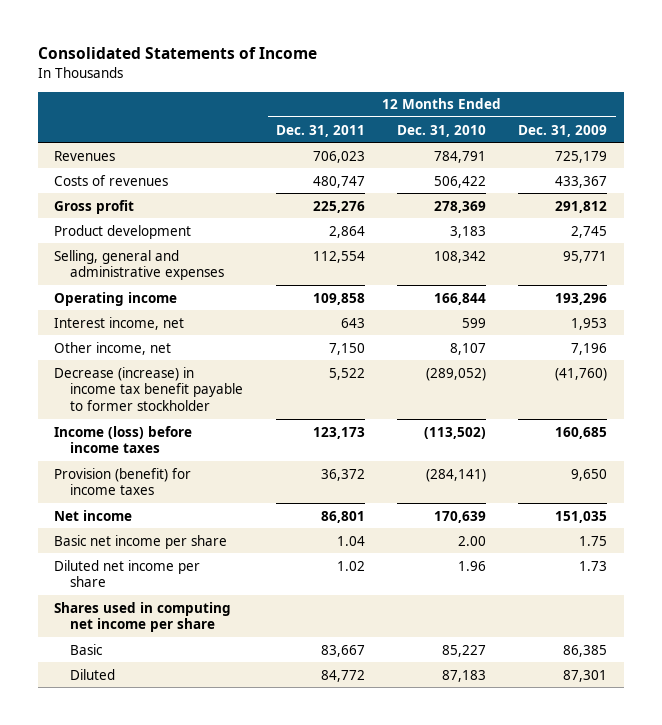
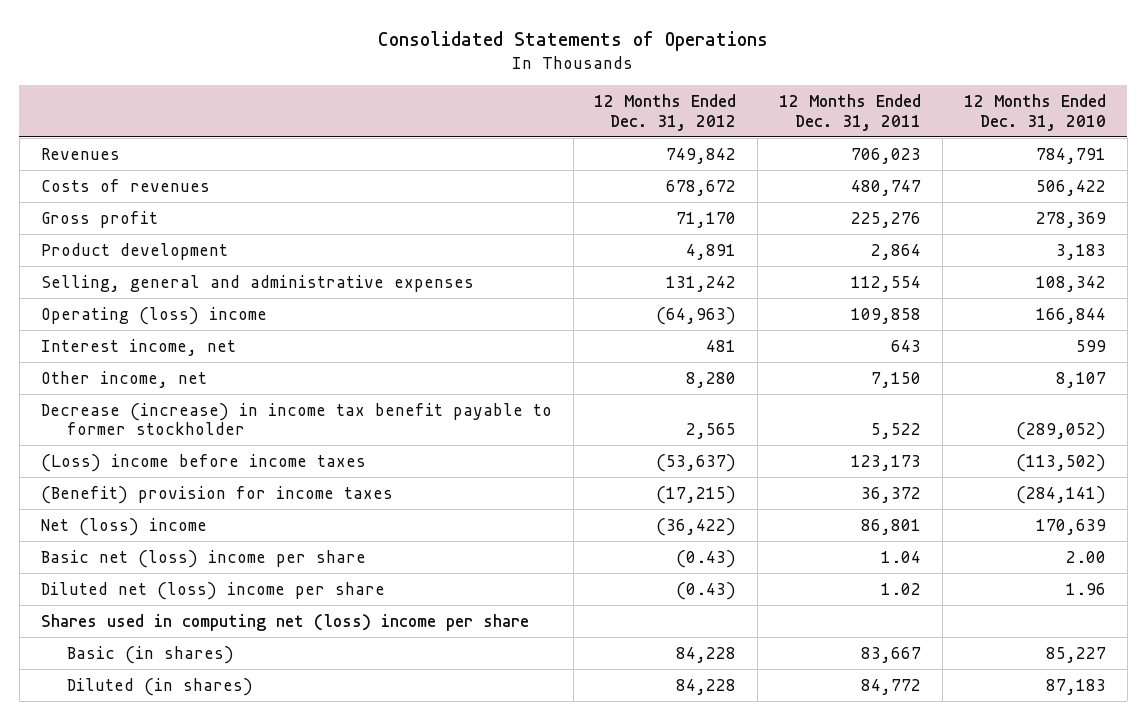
[38,47,318,60] Consolidated Statements of Income -> [378,30,769,51] Consolidated Statements of Operations
[518,124,608,137] Dec. 31, 2009 -> none
none -> [594,94,737,131] 12 Months Ended Dec. 31, 2012
[54,291,178,306] Operating income -> [40,306,267,325] Operating (loss) income
[54,425,193,454] Income (loss) before income taxes -> [40,453,366,472] (Loss) income before income taxes
[54,467,192,496] Provision (benefit) for income taxes -> [40,485,393,504] (Benefit) provision for income taxes
[54,509,133,521] Net income -> [40,517,207,536] Net (loss) income
[54,534,228,549] Basic net income per share -> [40,549,366,568] Basic net (loss) income per share
[54,559,201,588] Diluted net income per share -> [40,581,385,600] Diluted net (loss) income per share
[54,601,232,633] Shares used in computing net income per share -> [40,613,529,631] Shares used in computing net (loss) income per share
[70,643,104,655] Basic -> [67,645,235,664] Basic (in shares)
[70,668,116,680] Diluted -> [67,677,254,696] Diluted (in shares)

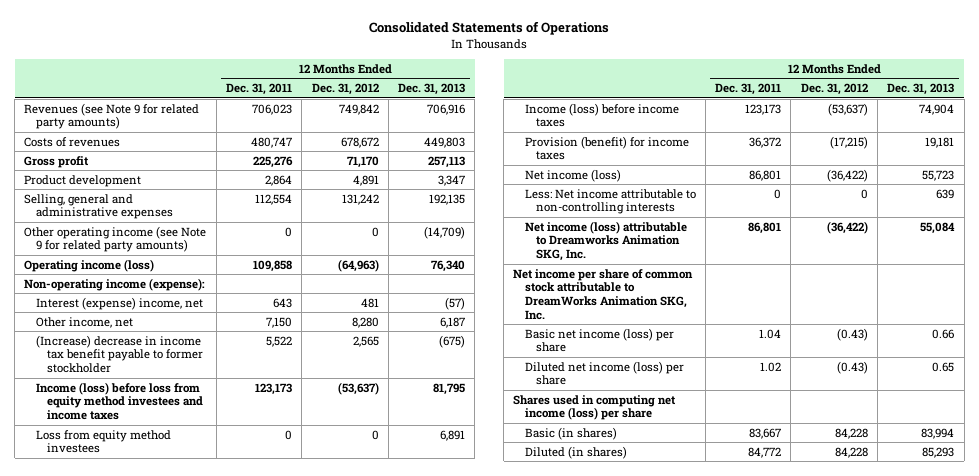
[964,94,1107,131] 12 Months Ended Dec. 31, 2010 -> none
none -> [398,83,466,96] Dec. 31, 2013
[40,147,120,160] Revenues -> [24,102,200,130] Revenues (see Note 9 for related party amounts)
none -> [24,225,207,253] Other operating income (see Note 9 for related party amounts)
[40,306,267,325] Operating (loss) income -> [24,258,155,272] Operating income (loss)
none -> [24,277,206,291] Non-operating income (expense):
[40,338,236,356] Interest income, net -> [35,296,203,310] Interest (expense) income, net
[40,402,552,436] Decrease (increase) in income tax benefit payable to former stockholder -> [35,334,203,374] (Increase) decrease in income tax benefit payable to former stockholder
[40,453,366,472] (Loss) income before income taxes -> [35,381,203,421] Income (loss) before loss from equity method investees and income taxes
none -> [35,429,171,454] Loss from equity method investees
none -> [524,102,679,128] Income (loss) before income taxes
[40,485,393,504] (Benefit) provision for income taxes -> [524,135,689,161] Provision (benefit) for income taxes
none -> [524,168,621,182] Net income (loss)
none -> [524,188,696,215] Less: Net income attributable to non-controlling interests
[40,517,207,536] Net (loss) income -> [524,220,687,262] Net income (loss) attributable to Dreamworks Animation SKG, Inc.
none -> [513,268,694,320] Net income per share of common stock attributable to DreamWorks Animation SKG, Inc.
[40,549,366,568] Basic net (loss) income per share -> [524,327,674,353] Basic net income (loss) per share
[40,581,385,600] Diluted net (loss) income per share -> [524,360,684,386] Diluted net income (loss) per share
[40,613,529,631] Shares used in computing net (loss) income per share -> [513,394,677,421] Shares used in computing net income (loss) per share

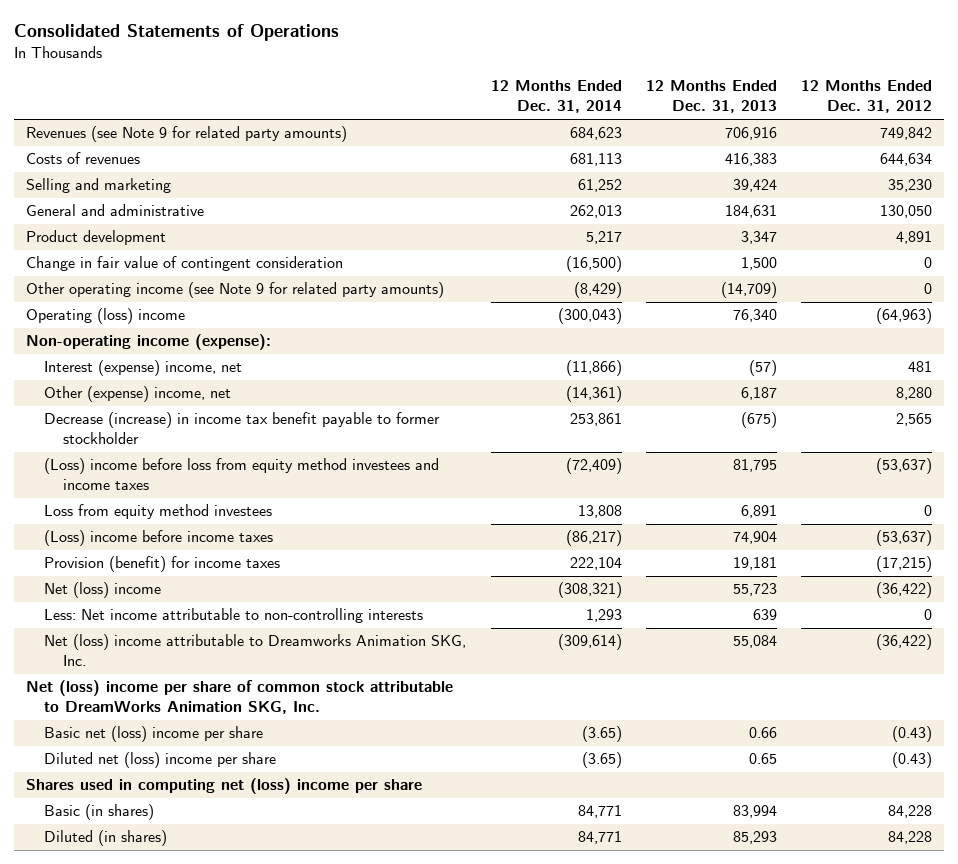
[226,83,293,96] Dec. 31, 2011 -> none
none -> [490,80,622,114] 12 Months Ended Dec. 31, 2014
[24,155,90,168] Gross profit -> none
[340,136,379,148] 678,672 -> [880,153,933,167] 644,634
[424,136,466,148] 449,803 -> [724,153,777,167] 416,383
none -> [25,178,171,194] Selling and marketing
none -> [25,204,204,217] General and administrative
[24,193,173,220] Selling, general and administrative expenses -> none
none -> [25,256,343,272] Change in fair value of contingent consideration
[24,258,155,272] Operating income (loss) -> [25,308,185,325] Operating (loss) income
[35,316,133,328] Other income, net -> [44,386,232,403] Other (expense) income, net
[35,334,203,374] (Increase) decrease in income tax benefit payable to former stockholder -> [44,412,441,445] Decrease (increase) in income tax benefit payable to former stockholder
[35,381,203,421] Income (loss) before loss from equity method investees and income taxes -> [44,458,440,491] (Loss) income before loss from equity method investees and income taxes
[524,102,679,128] Income (loss) before income taxes -> [44,530,274,547] (Loss) income before income taxes
[524,168,621,182] Net income (loss) -> [44,582,162,599] Net (loss) income
[524,220,687,262] Net income (loss) attributable to Dreamworks Animation SKG, Inc. -> [44,634,467,667] Net (loss) income attributable to Dreamworks Animation SKG, Inc.
[513,268,694,320] Net income per share of common stock attributable to DreamWorks Animation SKG, Inc. -> [25,680,453,715] Net (loss) income per share of common stock attributable to DreamWorks Animation SKG, Inc.
[524,327,674,353] Basic net income (loss) per share -> [44,726,264,743] Basic net (loss) income per share
[524,360,684,386] Diluted net income (loss) per share -> [44,752,277,769] Diluted net (loss) income per share
[513,394,677,421] Shares used in computing net income (loss) per share -> [25,778,422,795] Shares used in computing net (loss) income per share

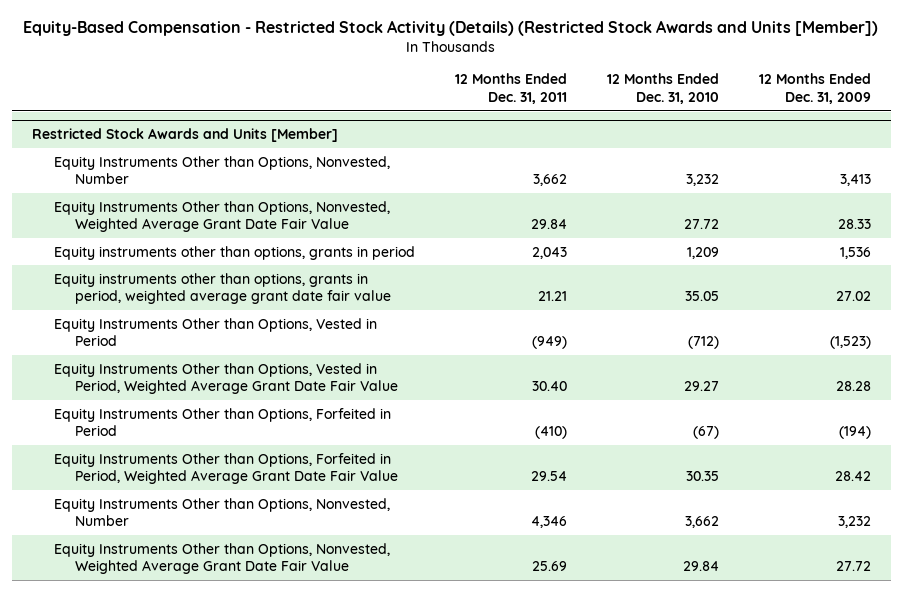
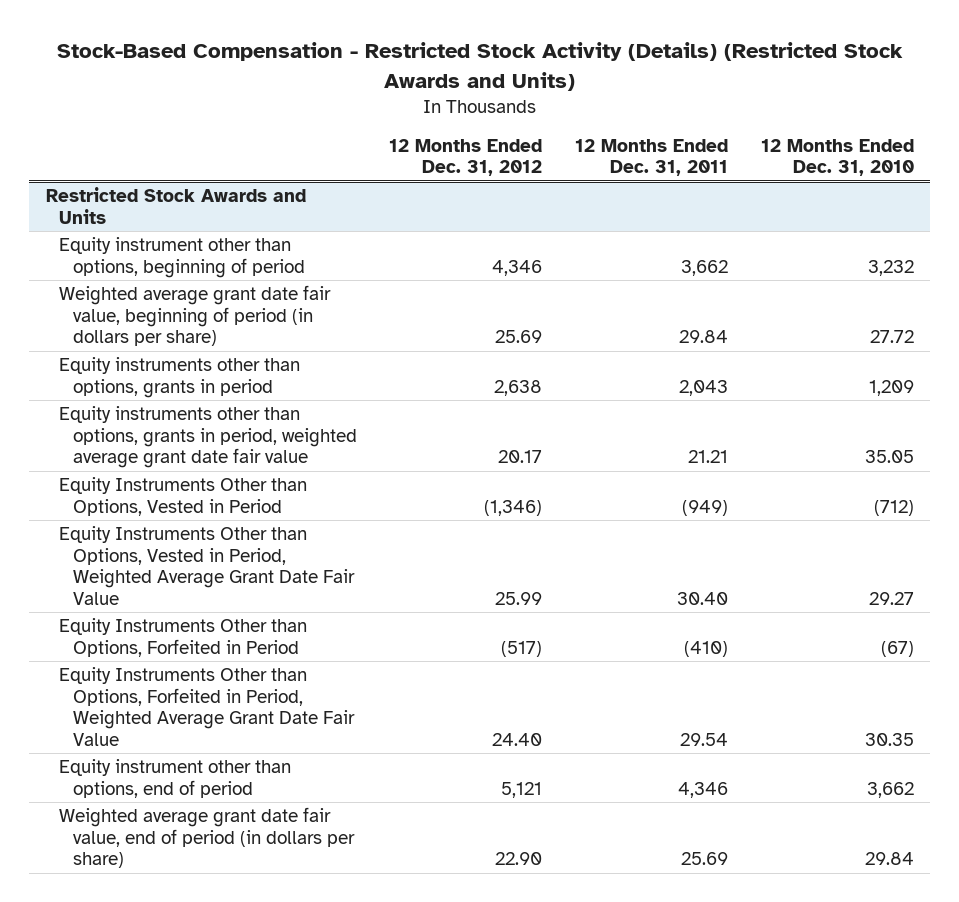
[23,20,879,37] Equity-Based Compensation - Restricted Stock Activity (Details) (Restricted Stock Awards and Units [Member]) -> [56,42,903,91] Stock-Based Compensation - Restricted Stock Activity (Details) (Restricted Stock Awards and Units)
[759,73,872,104] 12 Months Ended Dec. 31, 2009 -> none
none -> [389,138,543,177] 12 Months Ended Dec. 31, 2012
[31,128,338,143] Restricted Stock Awards and Units [Member] -> [45,187,306,224] Restricted Stock Awards and Units
[53,155,390,185] Equity Instruments Other than Options, Nonvested, Number -> [59,237,305,278] Equity instrument other than options, beginning of period
[53,200,390,233] Equity Instruments Other than Options, Nonvested, Weighted Average Grant Date Fair Value -> [59,285,332,347] Weighted average grant date fair value, beginning of period (in dollars per share)
[53,497,390,527] Equity Instruments Other than Options, Nonvested, Number -> [59,759,292,798] Equity instrument other than options, end of period
[53,542,390,575] Equity Instruments Other than Options, Nonvested, Weighted Average Grant Date Fair Value -> [59,807,355,869] Weighted average grant date fair value, end of period (in dollars per share)

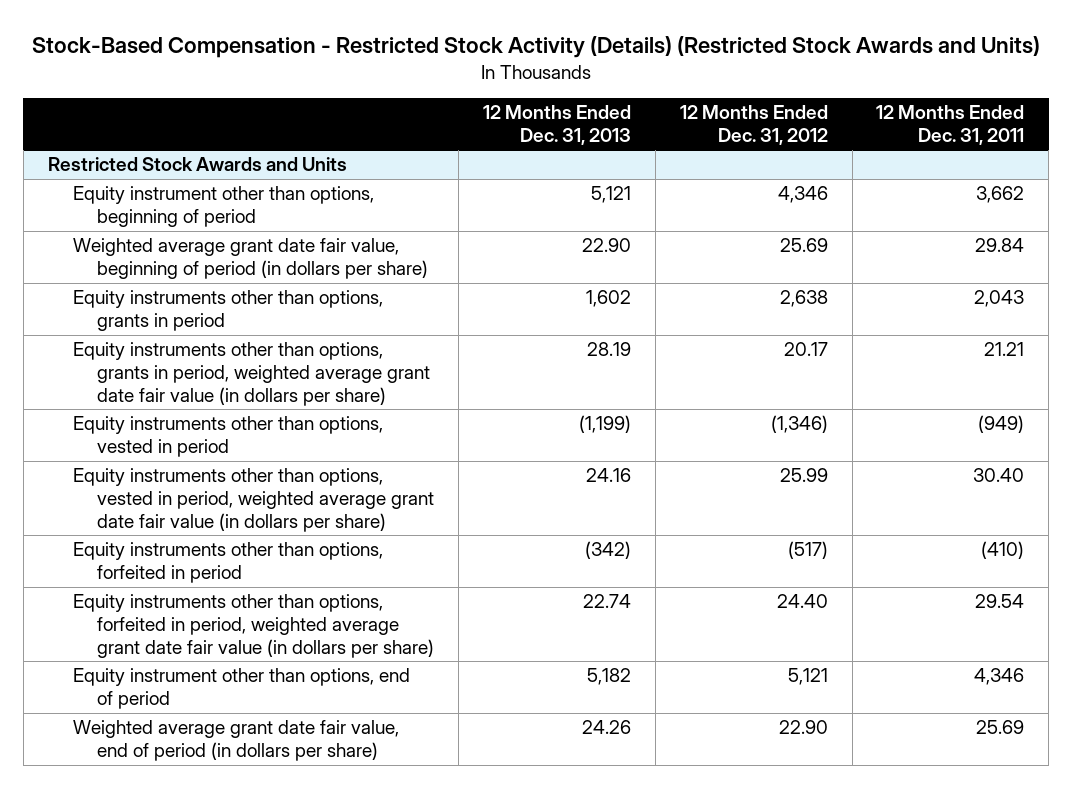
[760,138,914,177] 12 Months Ended Dec. 31, 2010 -> none
none -> [482,104,631,145] 12 Months Ended Dec. 31, 2013
[59,406,357,469] Equity instruments other than options, grants in period, weighted average grant date fair value -> [72,342,431,406] Equity instruments other than options, grants in period, weighted average grant date fair value (in dollars per share)
[59,477,308,516] Equity Instruments Other than Options, Vested in Period -> [72,416,383,458] Equity instruments other than options, vested in period
[59,526,355,605] Equity Instruments Other than Options, Vested in Period, Weighted Average Grant Date Fair Value -> [72,468,435,532] Equity instruments other than options, vested in period, weighted average grant date fair value (in dollars per share)
[59,618,308,657] Equity Instruments Other than Options, Forfeited in Period -> [72,542,383,584] Equity instruments other than options, forfeited in period
[59,667,355,746] Equity Instruments Other than Options, Forfeited in Period, Weighted Average Grant Date Fair Value -> [72,594,435,658] Equity instruments other than options, forfeited in period, weighted average grant date fair value (in dollars per share)

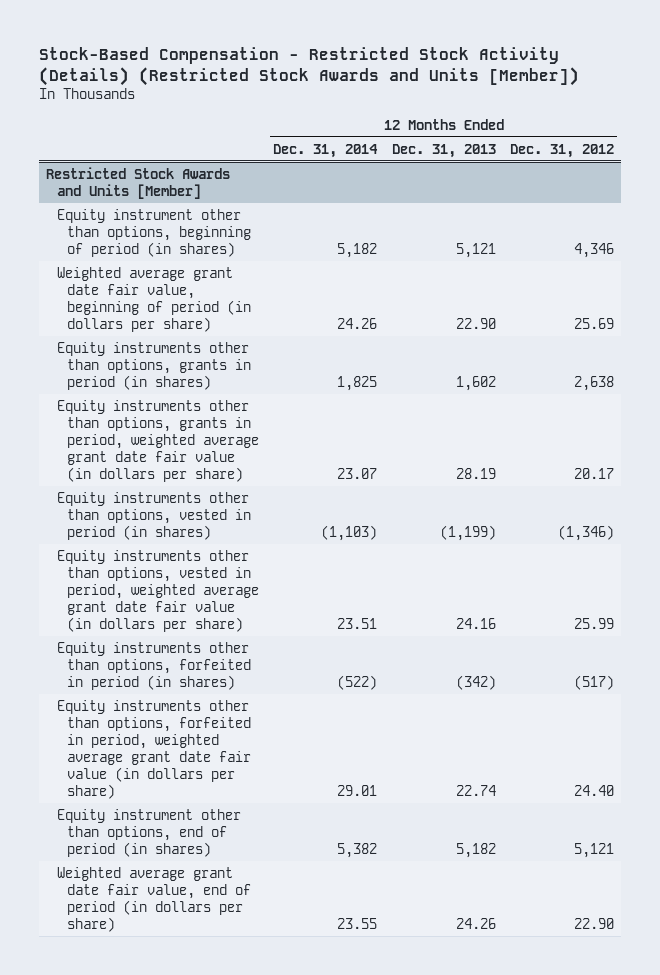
[32,35,1041,58] Stock-Based Compensation - Restricted Stock Activity (Details) (Restricted Stock Awards and Units) -> [38,46,579,87] Stock-Based Compensation - Restricted Stock Activity (Details) (Restricted Stock Awards and Units [Member])
[876,104,1025,145] 12 Months Ended Dec. 31, 2011 -> none
none -> [273,143,379,158] Dec. 31, 2014
[47,157,347,172] Restricted Stock Awards and Units -> [45,166,230,199] Restricted Stock Awards and Units [Member]
[72,186,374,228] Equity instrument other than options, beginning of period -> [56,208,252,257] Equity instrument other than options, beginning of period (in shares)
[72,290,383,332] Equity instruments other than options, grants in period -> [56,341,252,390] Equity instruments other than options, grants in period (in shares)
[72,416,383,458] Equity instruments other than options, vested in period -> [56,491,252,540] Equity instruments other than options, vested in period (in shares)
[72,542,383,584] Equity instruments other than options, forfeited in period -> [56,641,252,690] Equity instruments other than options, forfeited in period (in shares)
[72,668,410,710] Equity instrument other than options, end of period -> [56,808,241,857] Equity instrument other than options, end of period (in shares)

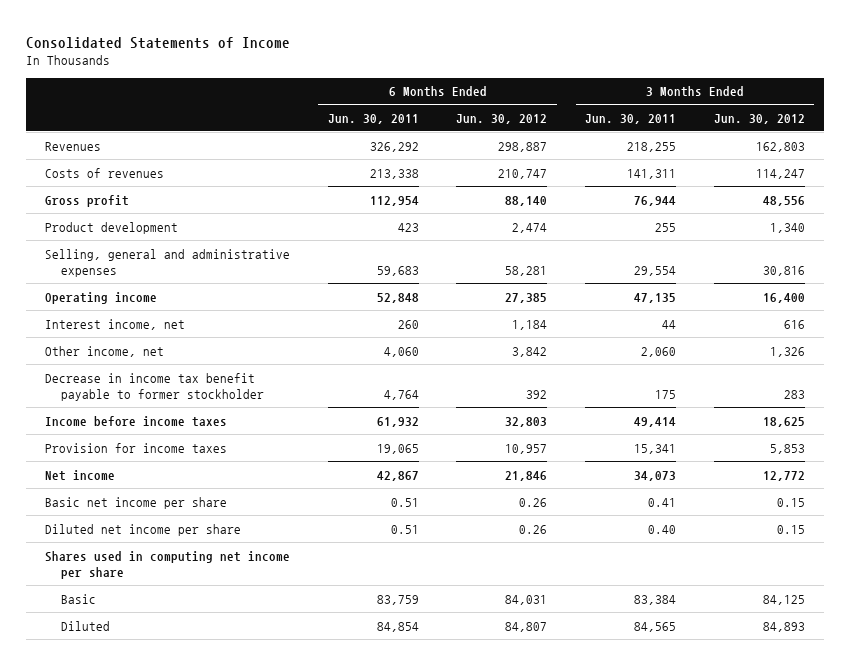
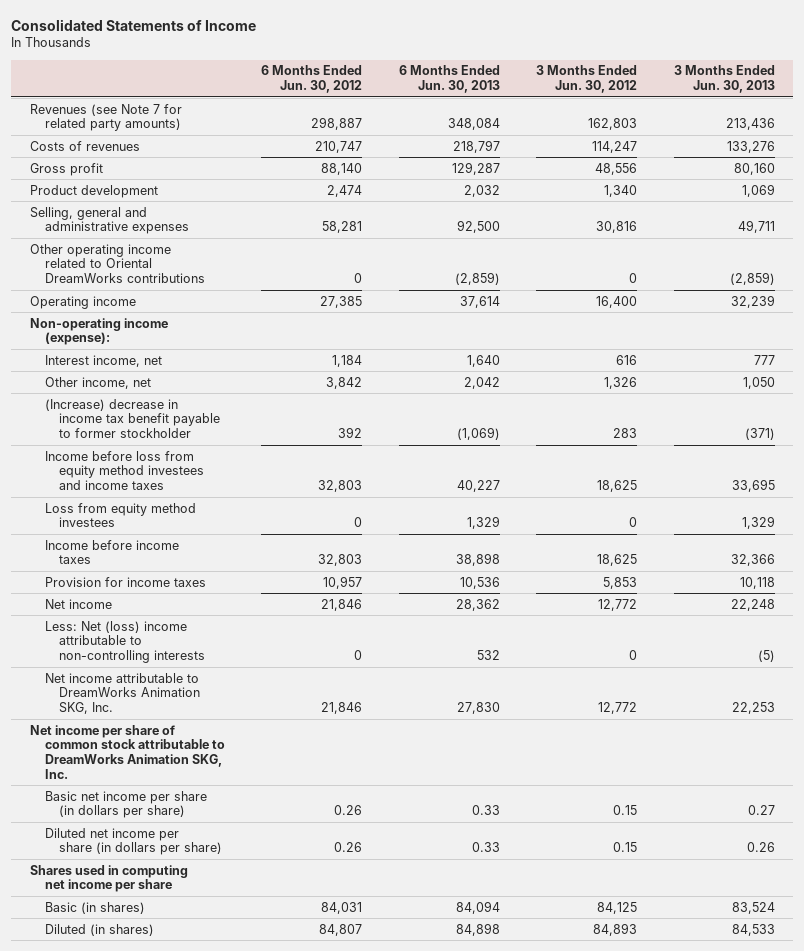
[327,113,419,124] Jun. 30, 2011 -> none
[585,113,677,124] Jun. 30, 2011 -> none
none -> [398,65,500,93] 6 Months Ended Jun. 30, 2013
none -> [673,65,775,93] 3 Months Ended Jun. 30, 2013
[45,141,102,151] Revenues -> [29,103,182,132] Revenues (see Note 7 for related party amounts)
none -> [29,243,205,284] Other operating income related to Oriental DreamWorks contributions
none -> [29,317,168,346] Non-operating income (expense):
[45,372,264,402] Decrease in income tax benefit payable to former stockholder -> [44,398,221,439] (Increase) decrease in income tax benefit payable to former stockholder
none -> [44,450,205,491] Income before loss from equity method investees and income taxes
none -> [44,502,196,528] Loss from equity method investees
none -> [44,620,206,664] Less: Net (loss) income attributable to non-controlling interests
none -> [44,672,201,715] Net income attributable to DreamWorks Animation SKG, Inc.
none -> [29,724,225,779] Net income per share of common stock attributable to DreamWorks Animation SKG, Inc.
[45,496,228,509] Basic net income per share -> [44,790,207,819] Basic net income per share (in dollars per share)
[45,523,242,536] Diluted net income per share -> [44,827,223,856] Diluted net income per share (in dollars per share)
[60,593,96,604] Basic -> [44,901,145,914] Basic (in shares)
[60,620,110,631] Diluted -> [44,923,154,936] Diluted (in shares)

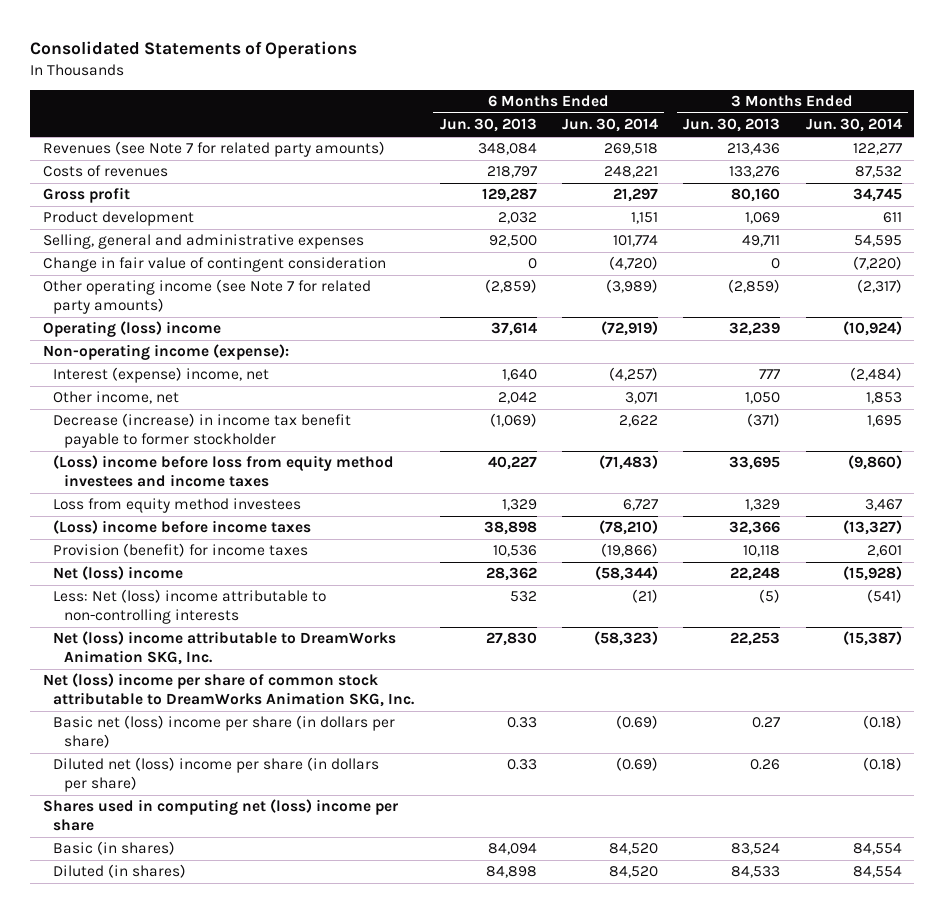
[11,18,257,31] Consolidated Statements of Income -> [30,40,358,59] Consolidated Statements of Operations
[261,65,363,93] 6 Months Ended Jun. 30, 2012 -> none
[536,65,638,93] 3 Months Ended Jun. 30, 2012 -> none
none -> [562,118,659,133] Jun. 30, 2014
none -> [805,118,902,133] Jun. 30, 2014
none -> [42,257,386,273] Change in fair value of contingent consideration
[29,243,205,284] Other operating income related to Oriental DreamWorks contributions -> [42,279,371,315] Other operating income (see Note 7 for related party amounts)
[29,295,136,309] Operating income -> [42,321,221,338] Operating (loss) income
[44,354,162,367] Interest income, net -> [53,367,270,384] Interest (expense) income, net
[44,398,221,439] (Increase) decrease in income tax benefit payable to former stockholder -> [53,413,352,449] Decrease (increase) in income tax benefit payable to former stockholder
[44,450,205,491] Income before loss from equity method investees and income taxes -> [53,455,395,488] (Loss) income before loss from equity method investees and income taxes
[44,539,179,565] Income before income taxes -> [53,520,312,535] (Loss) income before income taxes
[44,576,206,587] Provision for income taxes -> [53,543,309,558] Provision (benefit) for income taxes
[44,598,112,609] Net income -> [53,566,184,581] Net (loss) income
[44,672,201,715] Net income attributable to DreamWorks Animation SKG, Inc. -> [53,631,397,666] Net (loss) income attributable to DreamWorks Animation SKG, Inc.
[29,724,225,779] Net income per share of common stock attributable to DreamWorks Animation SKG, Inc. -> [42,673,415,708] Net (loss) income per share of common stock attributable to DreamWorks Animation SKG, Inc.
[44,790,207,819] Basic net income per share (in dollars per share) -> [53,715,396,749] Basic net (loss) income per share (in dollars per share)
[44,827,223,856] Diluted net income per share (in dollars per share) -> [53,757,380,793] Diluted net (loss) income per share (in dollars per share)
[29,864,188,893] Shares used in computing net income per share -> [42,799,398,832] Shares used in computing net (loss) income per share

